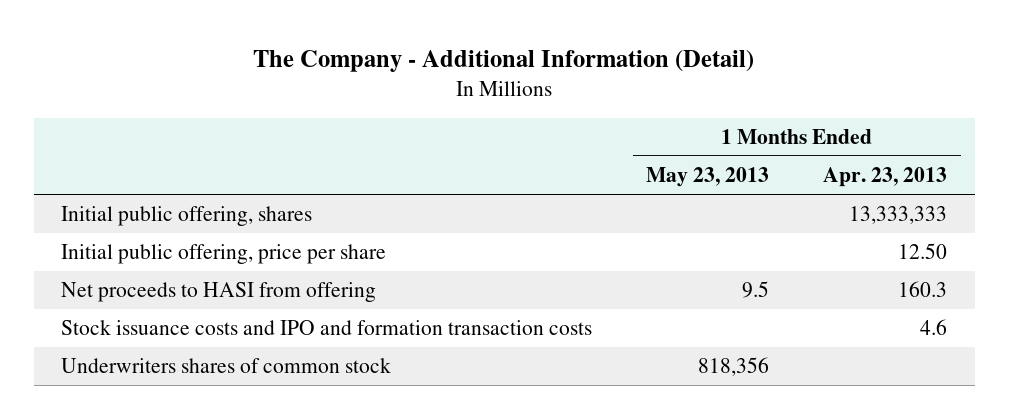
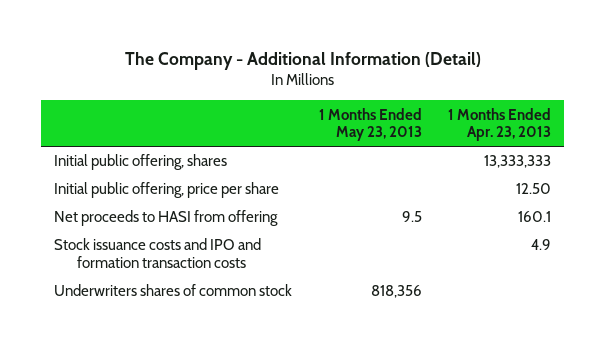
[898,281,948,298] 160.3 -> [517,211,551,223] 160.1
[920,319,948,336] 4.6 -> [530,239,551,251] 4.9

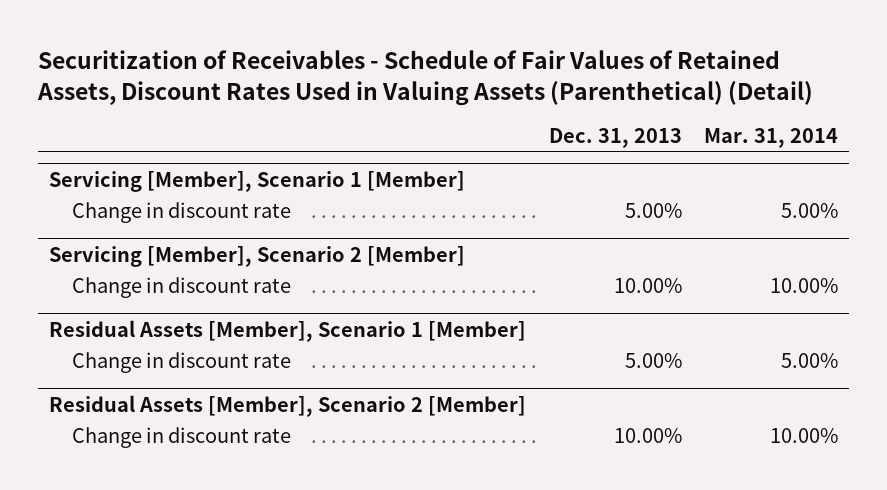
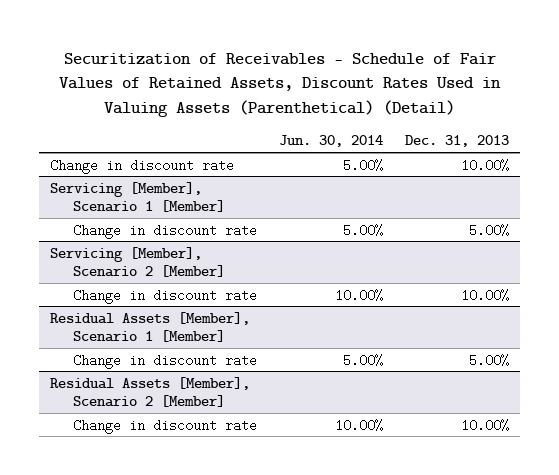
[703,127,838,148] Mar. 31, 2014 -> none
none -> [278,135,383,148] Jun. 30, 2014
none -> [50,158,235,174] Change in discount rate

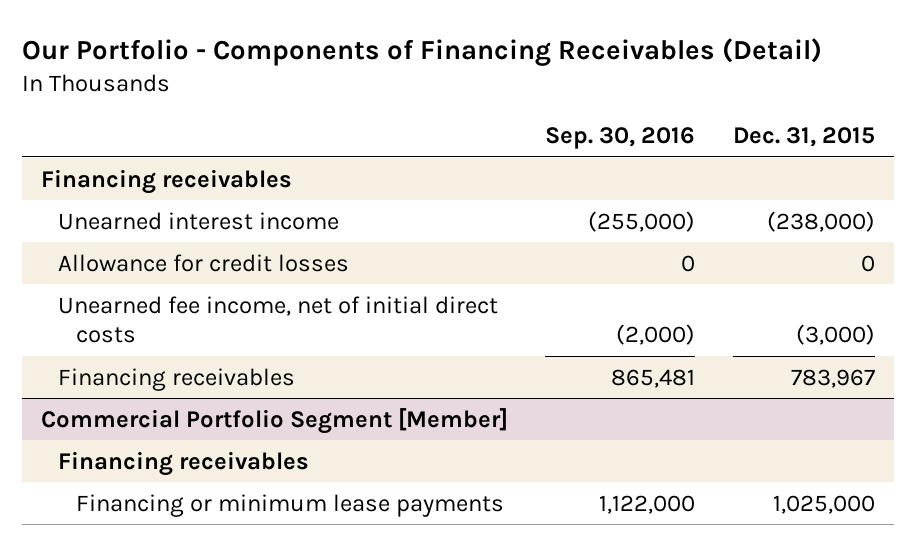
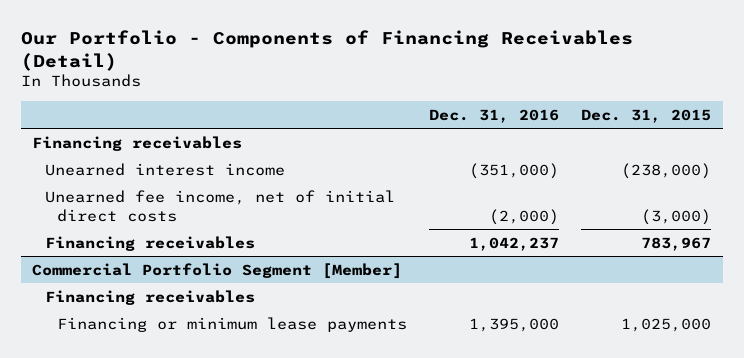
[545,127,696,150] Sep. 30, 2016 -> none
none -> [429,108,560,123] Dec. 31, 2016
[58,253,350,272] Allowance for credit losses -> none

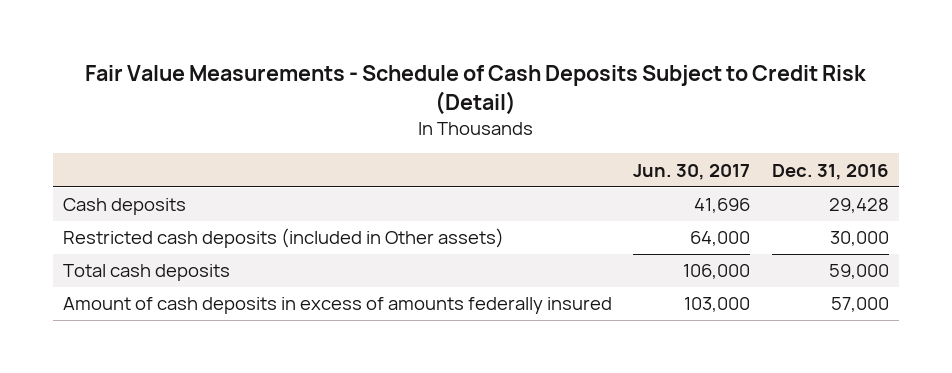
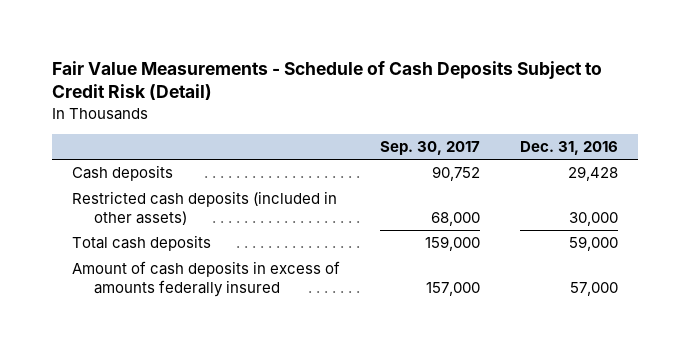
[633,163,751,180] Jun. 30, 2017 -> none
none -> [379,140,480,155] Sep. 30, 2017
[63,228,505,249] Restricted cash deposits (included in Other assets) -> [71,191,337,225] Restricted cash deposits (included in other assets)

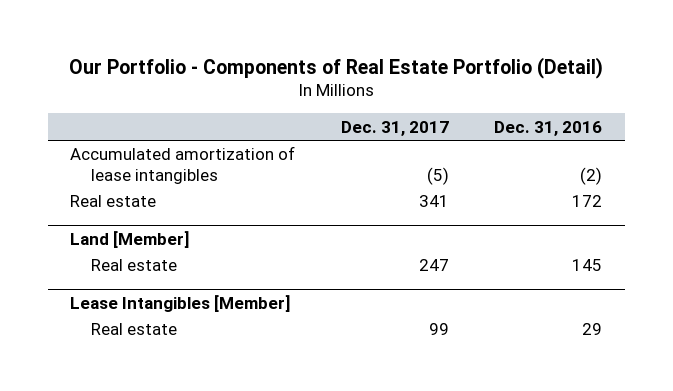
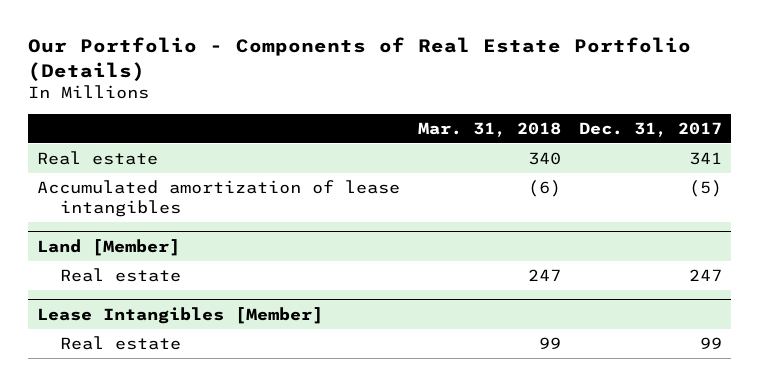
[69,56,604,79] Our Portfolio - Components of Real Estate Portfolio (Detail) -> [27,37,691,81] Our Portfolio - Components of Real Estate Portfolio (Details)
[494,120,603,136] Dec. 31, 2016 -> none
none -> [417,121,561,137] Mar. 31, 2018
[70,146,296,184] Accumulated amortization of lease intangibles -> [36,179,400,217] Accumulated amortization of lease intangibles

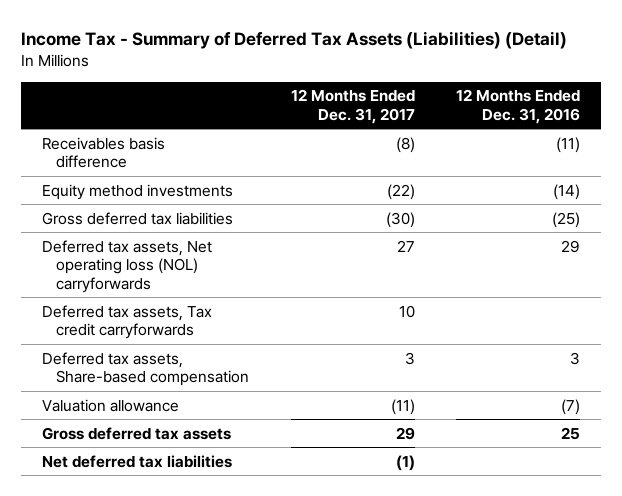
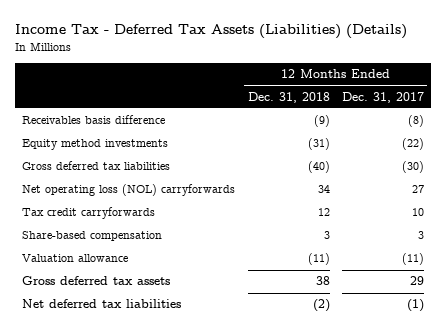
[21,31,568,50] Income Tax - Summary of Deferred Tax Assets (Liabilities) (Detail) -> [15,24,408,40] Income Tax - Deferred Tax Assets (Liabilities) (Details)
[456,89,581,124] 12 Months Ended Dec. 31, 2016 -> none
none -> [247,91,330,103] Dec. 31, 2018
[42,239,213,293] Deferred tax assets, Net operating loss (NOL) carryforwards -> [21,184,235,197] Net operating loss (NOL) carryforwards
[42,304,213,340] Deferred tax assets, Tax credit carryforwards -> [21,207,155,220] Tax credit carryforwards
[42,351,250,387] Deferred tax assets, Share-based compensation -> [21,231,162,242] Share-based compensation

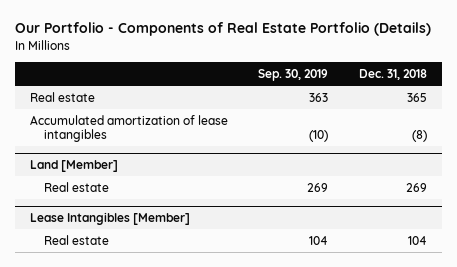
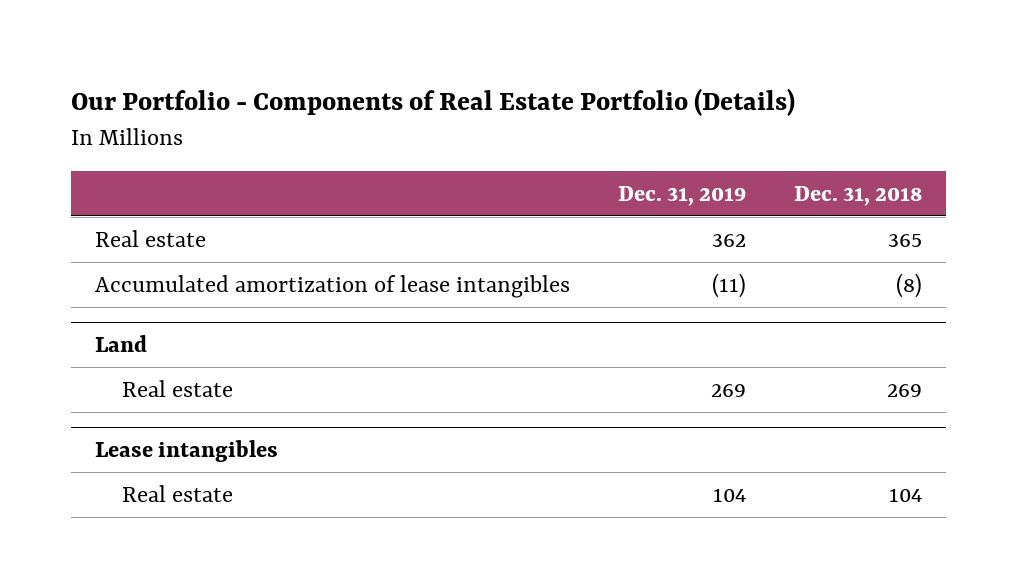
[258,68,329,81] Sep. 30, 2019 -> none
none -> [618,185,747,206] Dec. 31, 2019
[29,159,118,172] Land [Member] -> [94,335,147,353] Land
[29,211,190,225] Lease Intangibles [Member] -> [94,440,278,463] Lease intangibles

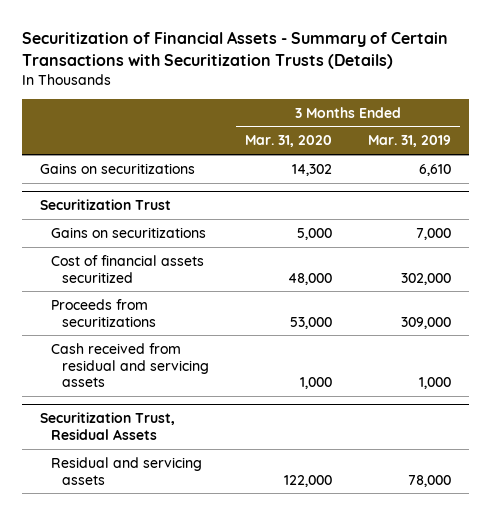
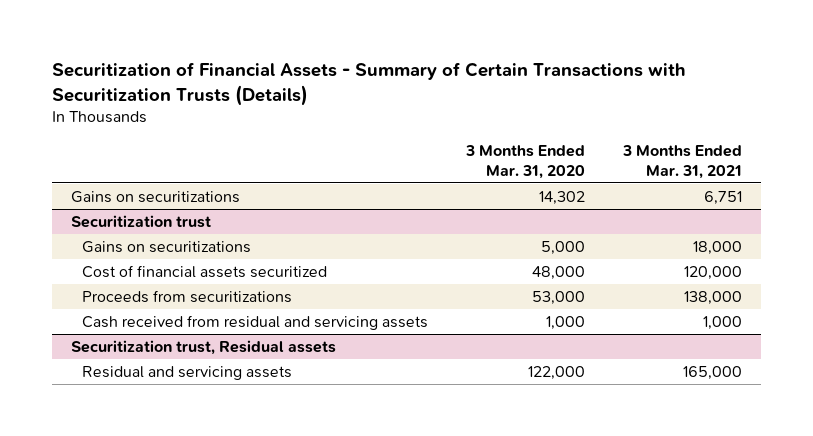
[368,135,452,148] Mar. 31, 2019 -> none
none -> [622,145,743,179] 3 Months Ended Mar. 31, 2021
[39,199,171,211] Securitization Trust -> [70,215,211,229] Securitization trust
[39,412,175,440] Securitization Trust, Residual Assets -> [70,340,336,356] Securitization trust, Residual assets

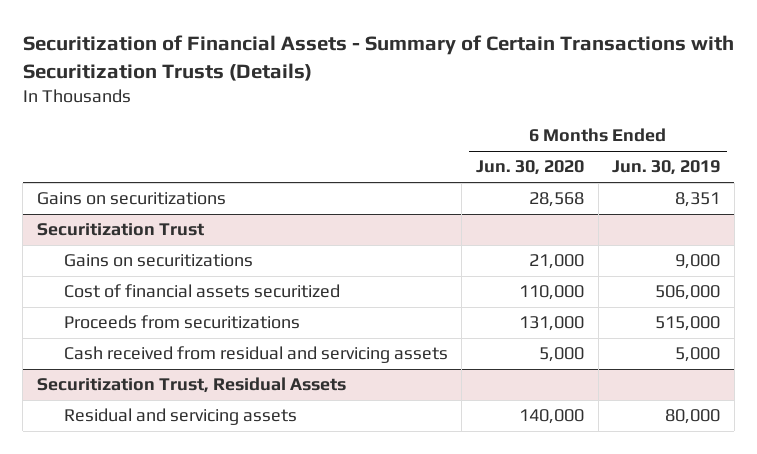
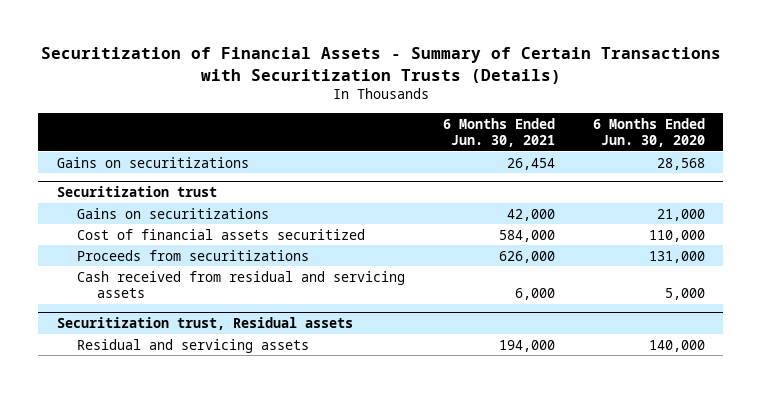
[612,160,721,176] Jun. 30, 2019 -> none
none -> [442,117,555,148] 6 Months Ended Jun. 30, 2021
[36,223,204,237] Securitization Trust -> [57,185,218,197] Securitization trust
[36,377,346,394] Securitization Trust, Residual Assets -> [57,316,354,330] Securitization trust, Residual assets

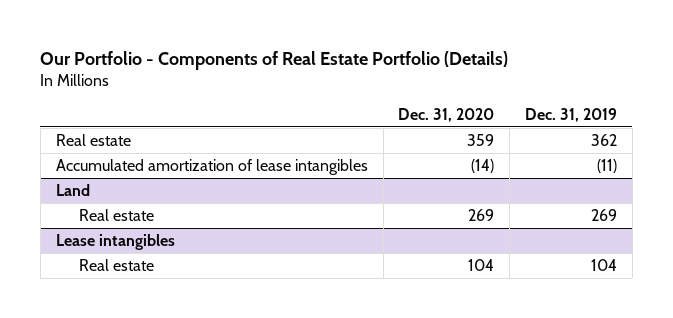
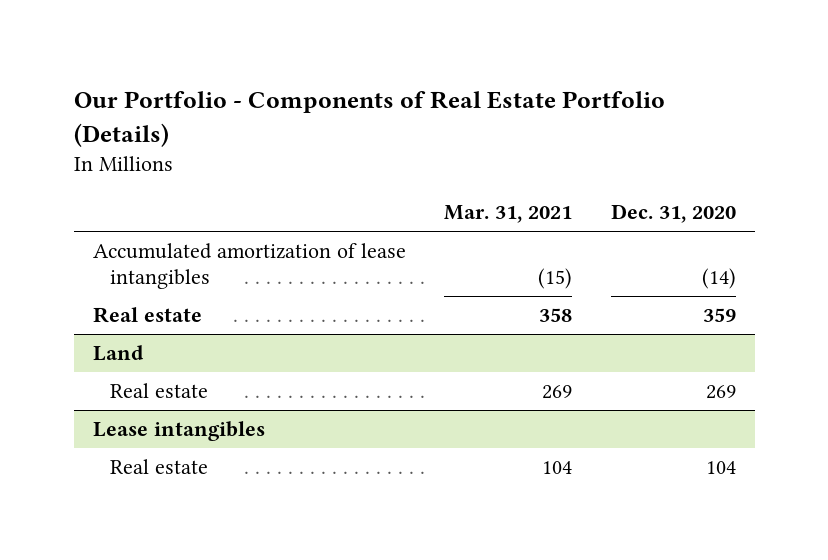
[525,107,618,122] Dec. 31, 2019 -> none
none -> [444,205,573,224] Mar. 31, 2021
[55,133,131,146] Real estate -> [92,307,202,324] Real estate

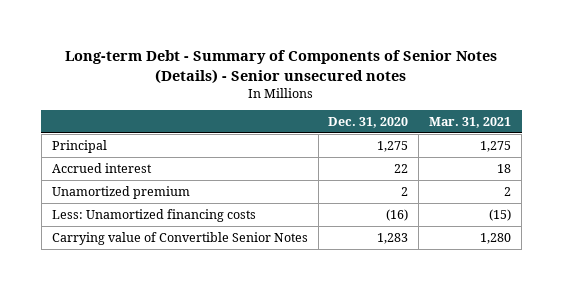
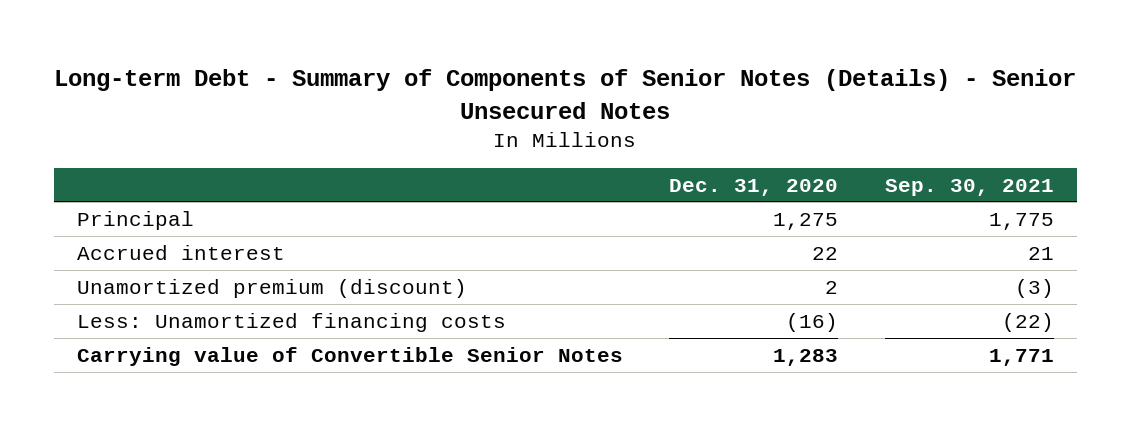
[65,49,498,84] Long-term Debt - Summary of Components of Senior Notes (Details) - Senior unsecured notes -> [54,69,1077,119] Long-term Debt - Summary of Components of Senior Notes (Details) - Senior Unsecured Notes
[429,116,512,128] Mar. 31, 2021 -> none
none -> [884,178,1054,196] Sep. 30, 2021
[51,185,190,199] Unamortized premium -> [76,278,467,298] Unamortized premium (discount)

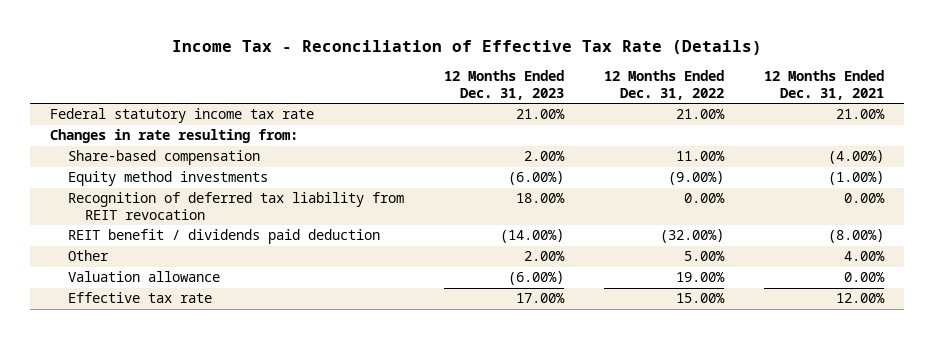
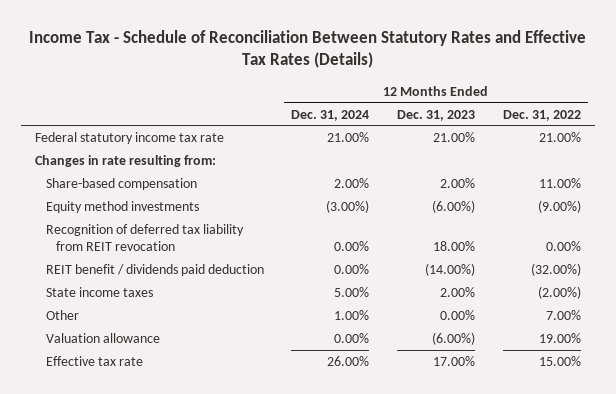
[172,40,763,56] Income Tax - Reconciliation of Effective Tax Rate (Details) -> [28,30,586,69] Income Tax - Schedule of Reconciliation Between Statutory Rates and Effective Tax Rates (Details)
[763,70,884,101] 12 Months Ended Dec. 31, 2021 -> none
none -> [291,109,370,121] Dec. 31, 2024
none -> [45,287,153,298] State income taxes
[523,251,565,262] 2.00% -> [440,310,476,321] 0.00%
[683,251,725,262] 5.00% -> [545,310,581,321] 7.00%

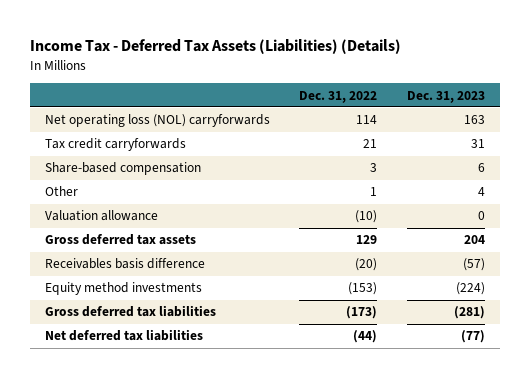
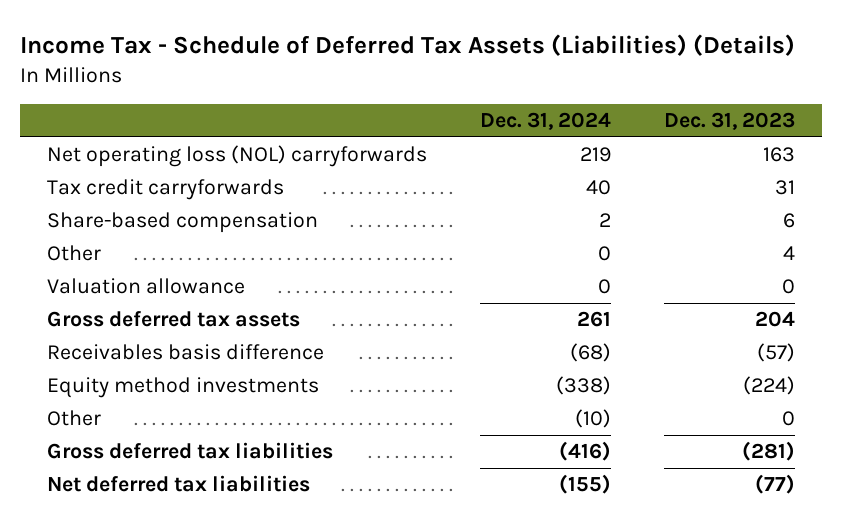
[29,39,401,55] Income Tax - Deferred Tax Assets (Liabilities) (Details) -> [19,34,795,57] Income Tax - Schedule of Deferred Tax Assets (Liabilities) (Details)
[299,90,378,103] Dec. 31, 2022 -> none
none -> [480,111,612,130] Dec. 31, 2024
none -> [46,410,101,427] Other

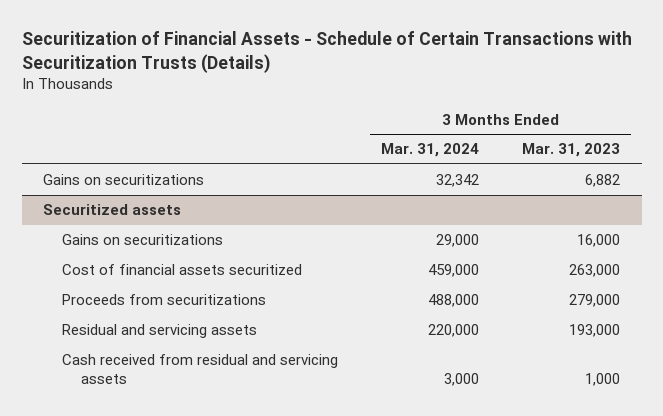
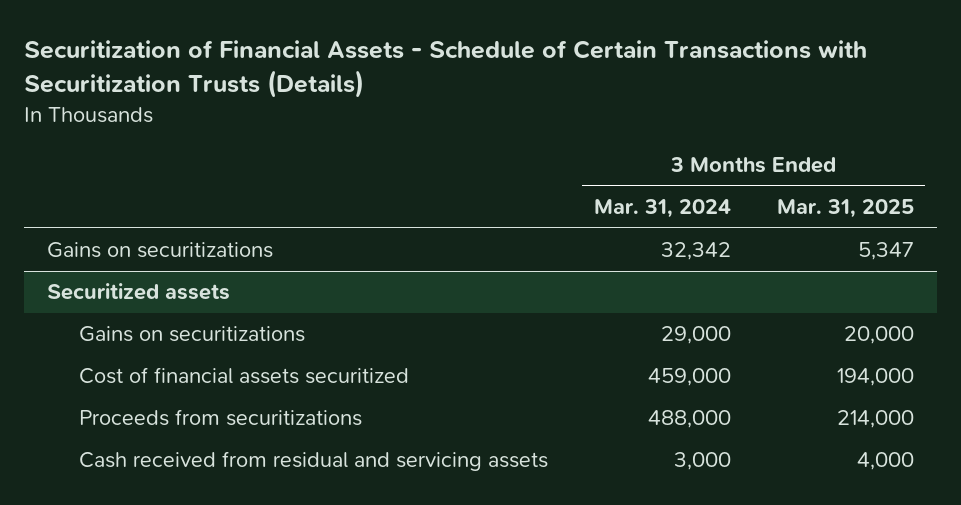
[522,143,621,158] Mar. 31, 2023 -> none
none -> [776,199,914,219] Mar. 31, 2025
[62,324,258,339] Residual and servicing assets -> none

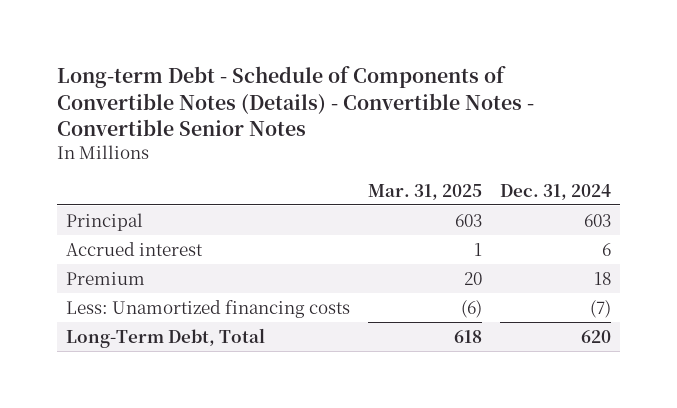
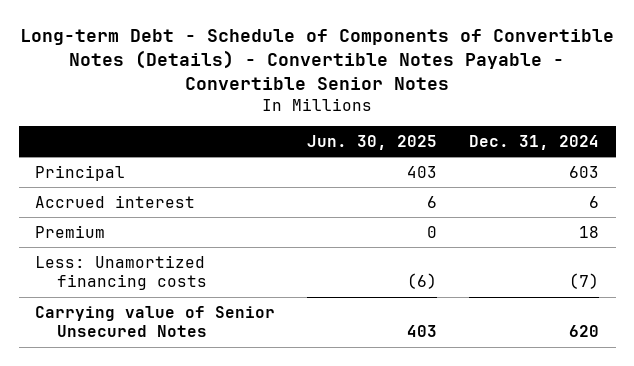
[56,66,534,137] Long-term Debt - Schedule of Components of Convertible Notes (Details) - Convertible Notes - Convertible Senior Notes -> [20,29,615,91] Long-term Debt - Schedule of Components of Convertible Notes (Details) - Convertible Notes Payable - Convertible Senior Notes
[367,183,482,200] Mar. 31, 2025 -> none
none -> [307,134,438,150] Jun. 30, 2025
[65,327,265,348] Long-Term Debt, Total -> [34,305,275,338] Carrying value of Senior Unsecured Notes

